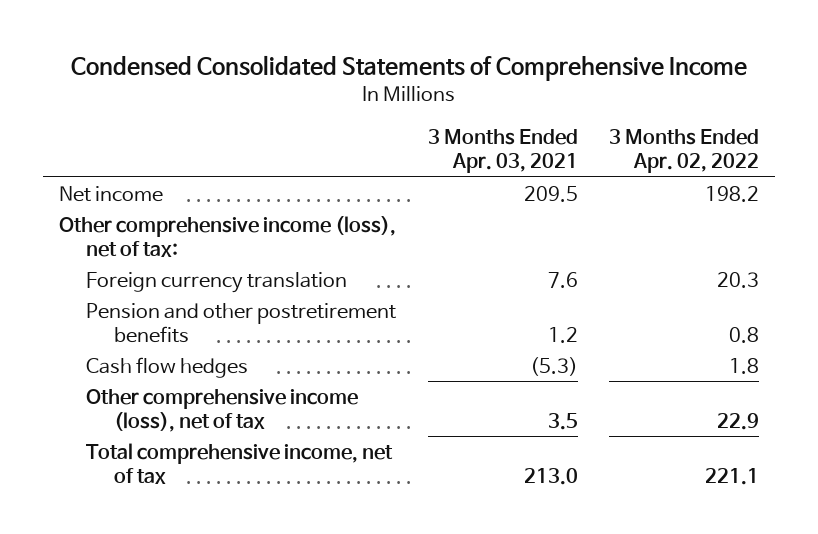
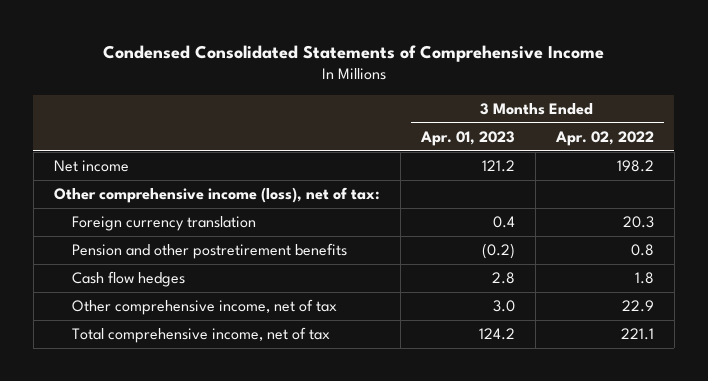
[427,129,578,174] 3 Months Ended Apr. 03, 2021 -> none
none -> [419,131,515,147] Apr. 01, 2023
[86,388,359,432] Other comprehensive income (loss), net of tax -> [71,299,337,316] Other comprehensive income, net of tax

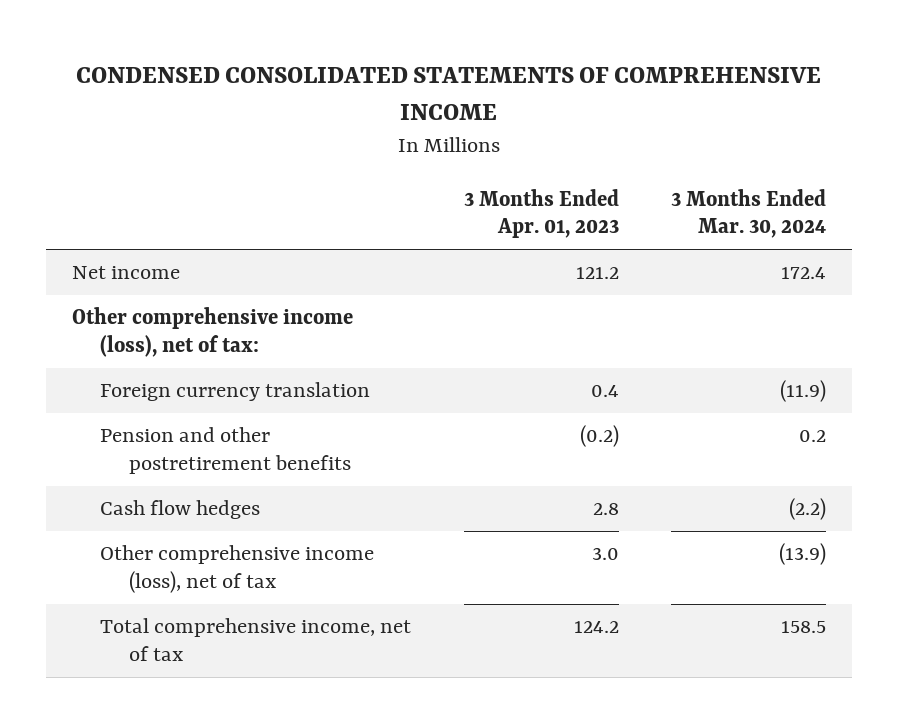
[102,44,604,62] Condensed Consolidated Statements of Comprehensive Income -> [75,66,821,121] CONDENSED CONSOLIDATED STATEMENTS OF COMPREHENSIVE INCOME
[554,131,654,147] Apr. 02, 2022 -> none
none -> [671,188,827,239] 3 Months Ended Mar. 30, 2024
[71,299,337,316] Other comprehensive income, net of tax -> [100,545,375,594] Other comprehensive income (loss), net of tax

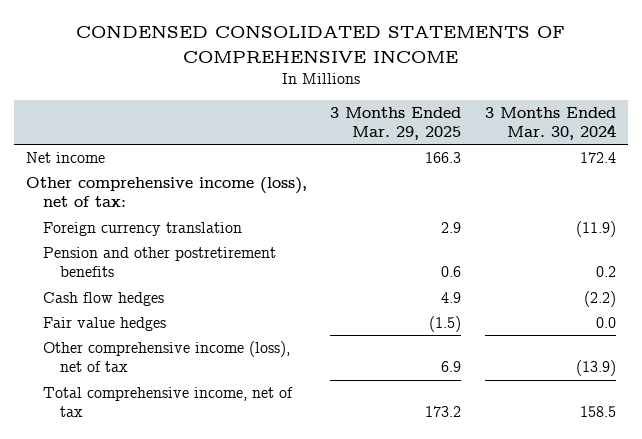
[463,188,619,239] 3 Months Ended Apr. 01, 2023 -> none
none -> [330,106,462,140] 3 Months Ended Mar. 29, 2025
none -> [42,317,166,332] Fair value hedges

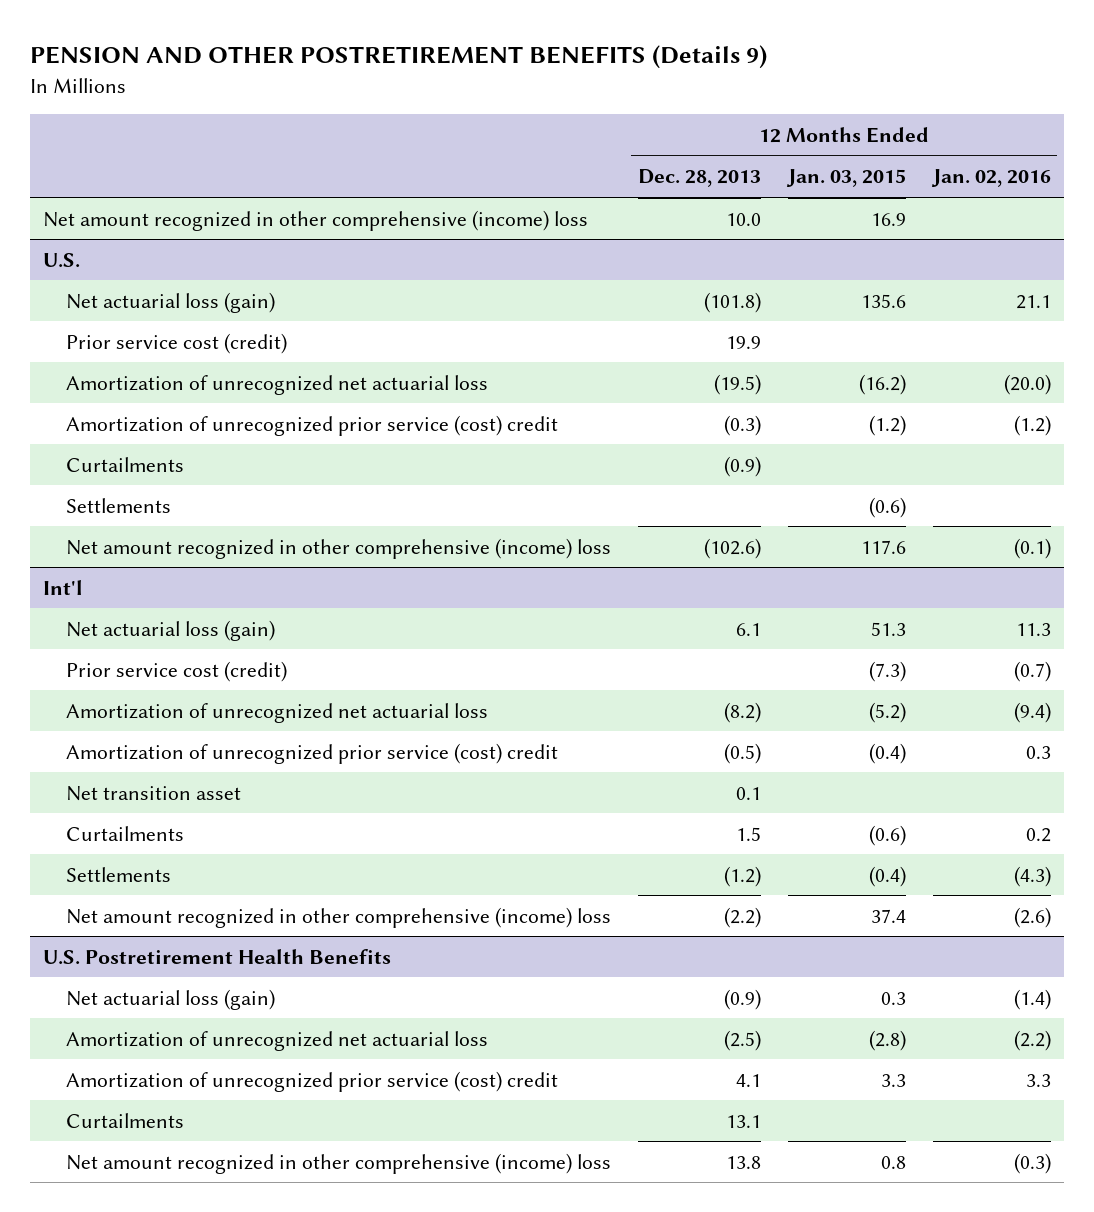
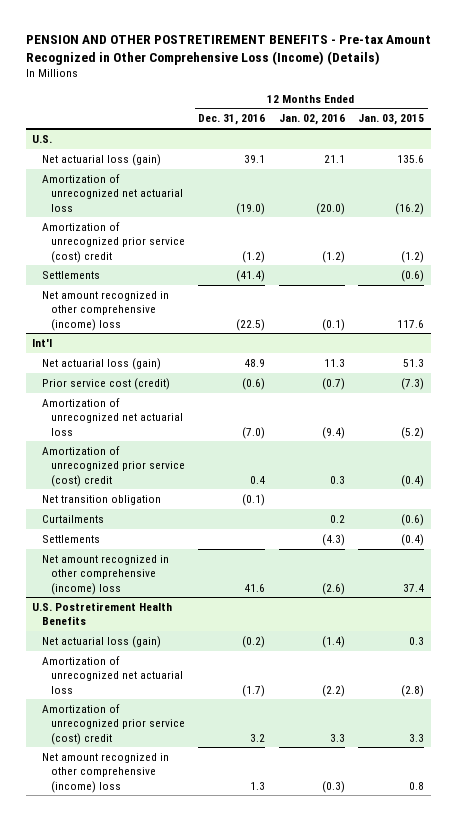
[29,45,767,70] PENSION AND OTHER POSTRETIREMENT BENEFITS (Details 9) -> [25,34,431,65] PENSION AND OTHER POSTRETIREMENT BENEFITS - Pre-tax Amount Recognized in Other Comprehensive Loss (Income) (Details)
[637,169,761,188] Dec. 28, 2013 -> none
none -> [198,114,266,126] Dec. 31, 2016
[43,209,589,231] Net amount recognized in other comprehensive (income) loss -> none
[65,332,287,354] Prior service cost (credit) -> none
[65,456,184,472] Curtailments -> none
[65,785,241,801] Net transition asset -> [41,494,161,505] Net transition obligation
[65,1112,184,1128] Curtailments -> none

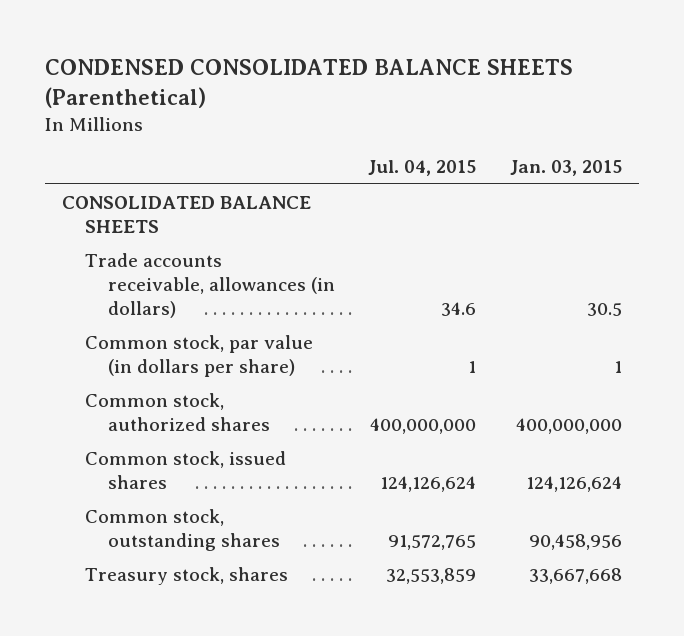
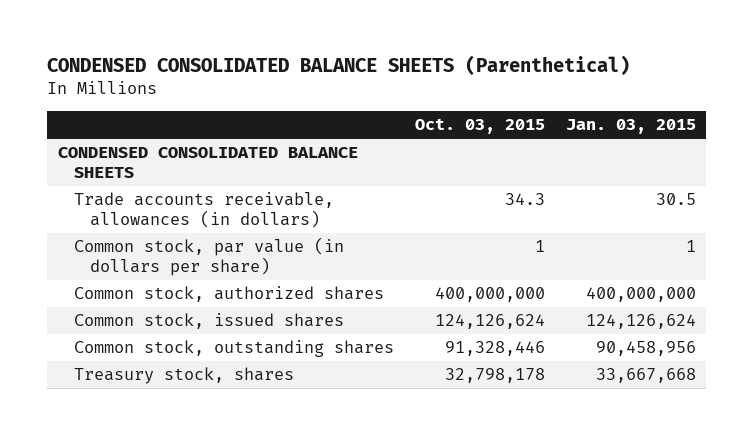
[368,160,477,177] Jul. 04, 2015 -> none
none -> [414,118,545,135] Oct. 03, 2015
[62,195,312,233] CONSOLIDATED BALANCE SHEETS -> [57,147,358,179] CONDENSED CONSOLIDATED BALANCE SHEETS

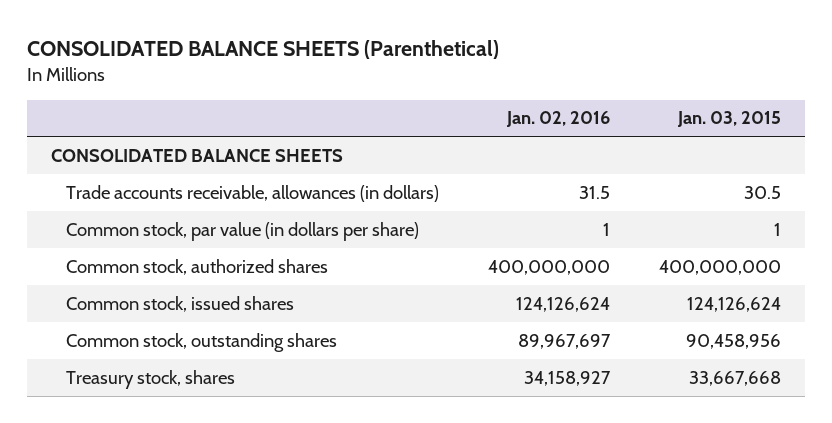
[47,55,631,76] CONDENSED CONSOLIDATED BALANCE SHEETS (Parenthetical) -> [26,39,499,59] CONSOLIDATED BALANCE SHEETS (Parenthetical)
[414,118,545,135] Oct. 03, 2015 -> none
none -> [505,111,610,128] Jan. 02, 2016
[57,147,358,179] CONDENSED CONSOLIDATED BALANCE SHEETS -> [51,148,344,162] CONSOLIDATED BALANCE SHEETS

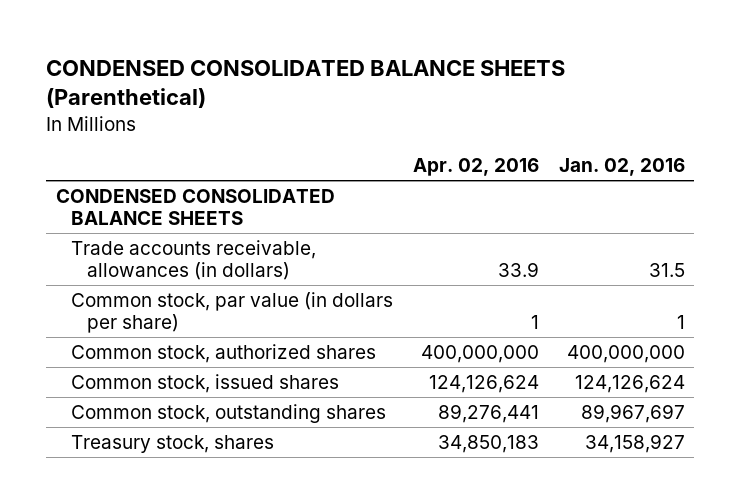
[26,39,499,59] CONSOLIDATED BALANCE SHEETS (Parenthetical) -> [45,59,565,109] CONDENSED CONSOLIDATED BALANCE SHEETS (Parenthetical)
[676,111,781,128] Jan. 03, 2015 -> none
none -> [413,158,540,177] Apr. 02, 2016
[51,148,344,162] CONSOLIDATED BALANCE SHEETS -> [55,188,335,226] CONDENSED CONSOLIDATED BALANCE SHEETS

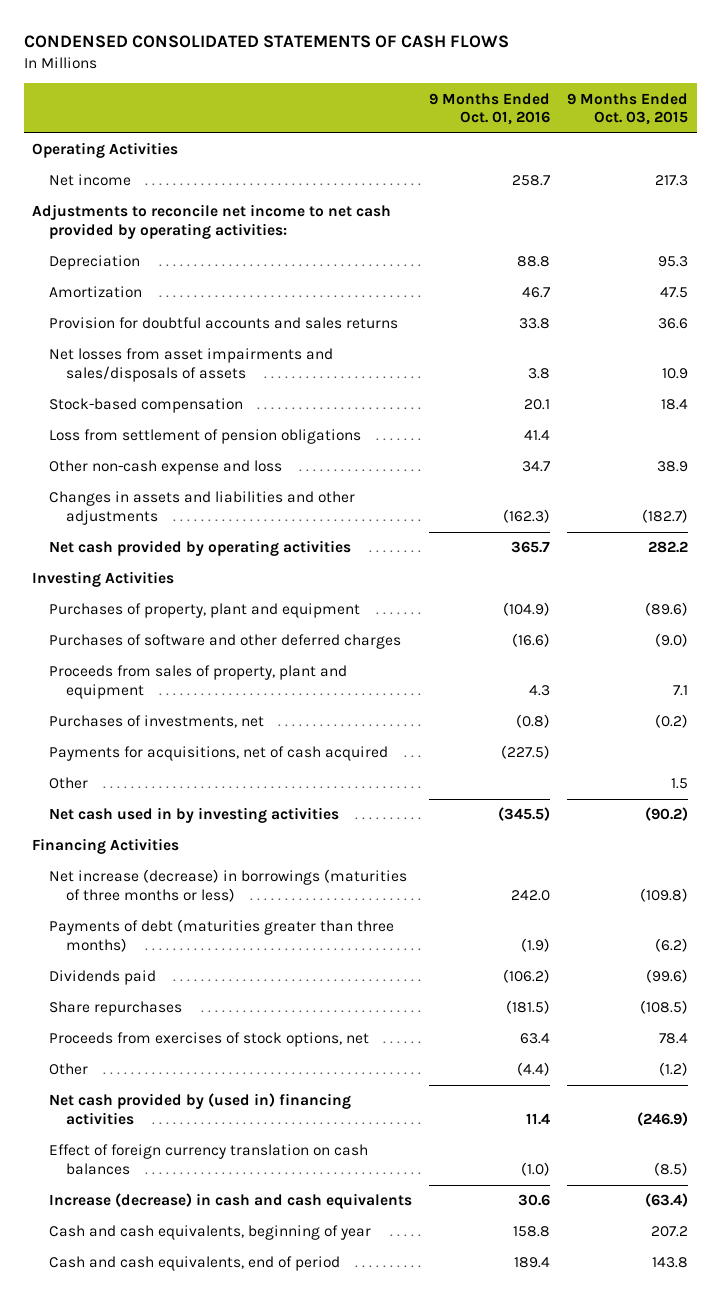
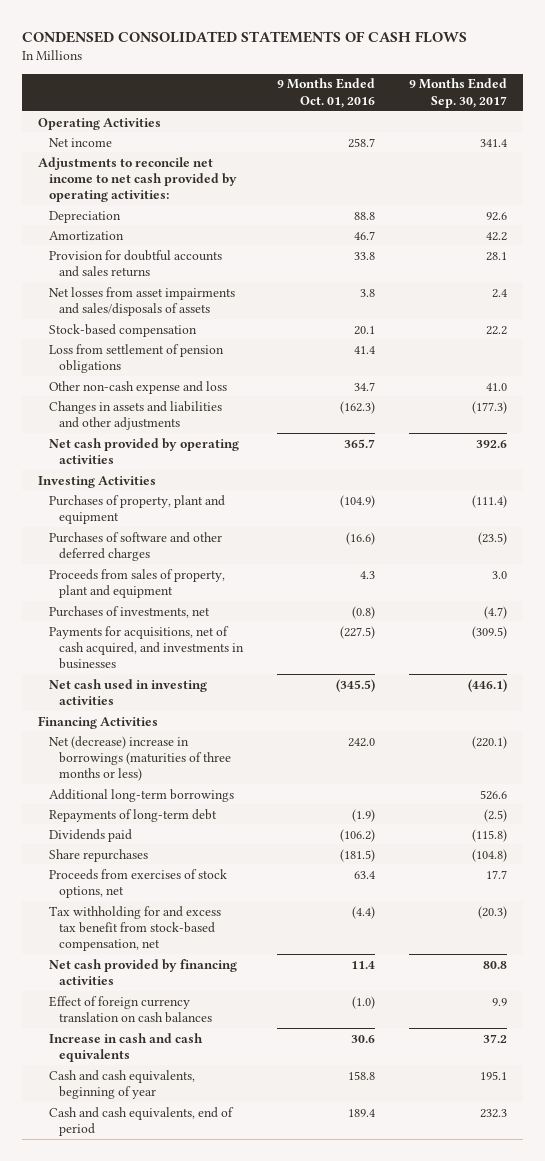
[567,92,689,126] 9 Months Ended Oct. 03, 2015 -> none
none -> [408,78,507,108] 9 Months Ended Sep. 30, 2017
[49,777,89,790] Other -> none
[49,746,389,762] Payments for acquisitions, net of cash acquired -> [48,625,245,670] Payments for acquisitions, net of cash acquired, and investments in businesses
[49,807,340,824] Net cash used in by investing activities -> [48,678,207,705] Net cash used in investing activities
[49,869,408,903] Net increase (decrease) in borrowings (maturities of three months or less) -> [48,735,232,782] Net (decrease) increase in borrowings (maturities of three months or less)
none -> [48,788,234,802] Additional long-term borrowings
[49,919,395,953] Payments of debt (maturities greater than three months) -> [48,808,217,822] Repayments of long-term debt
[49,1063,89,1076] Other -> none
none -> [48,905,221,952] Tax withholding for and excess tax benefit from stock-based compensation, net
[49,1093,352,1126] Net cash provided by (used in) financing activities -> [48,958,237,985] Net cash provided by financing activities
[49,1193,413,1210] Increase (decrease) in cash and cash equivalents -> [48,1032,203,1062] Increase in cash and cash equivalents

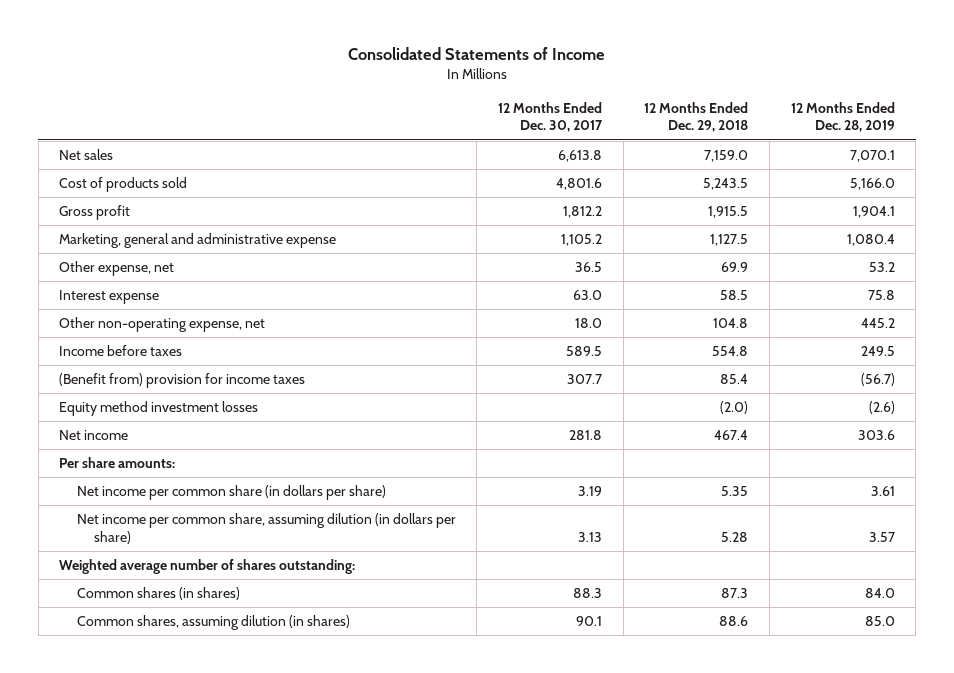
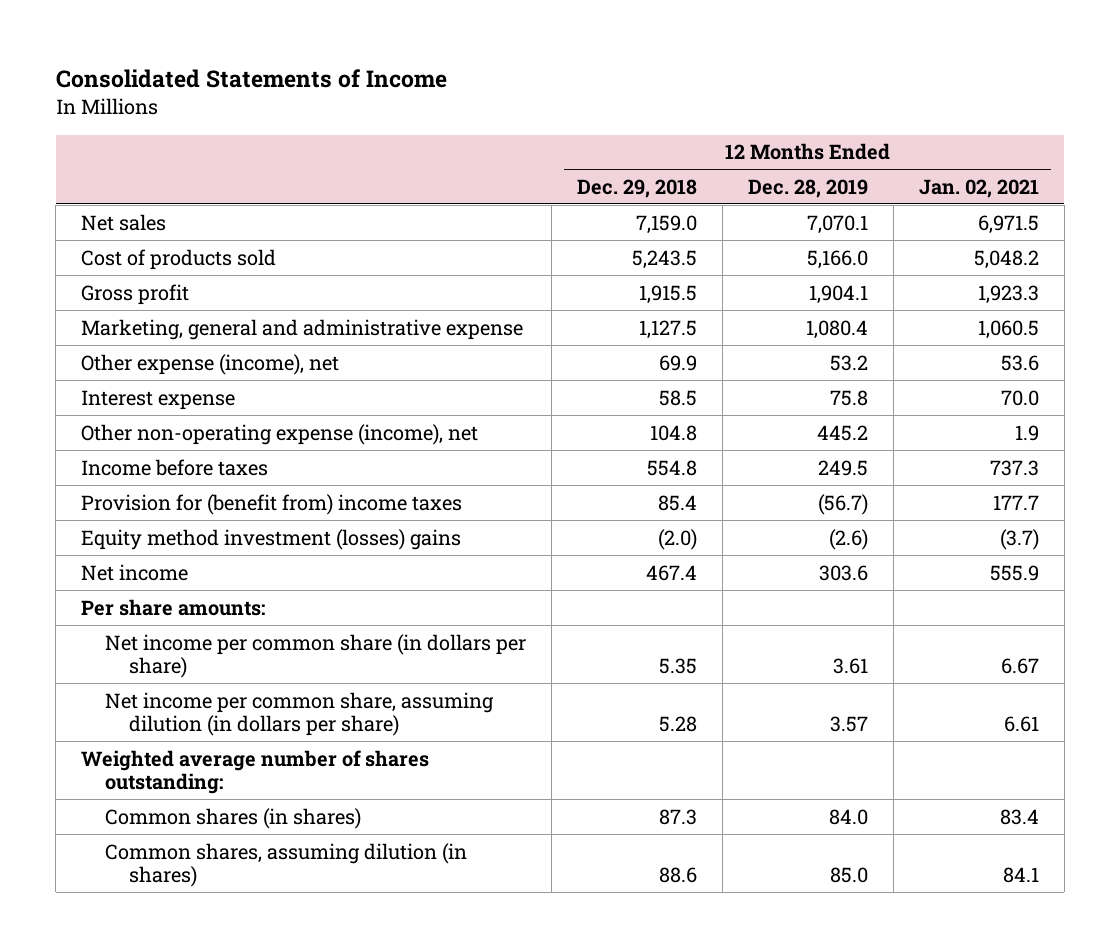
[497,101,603,133] 12 Months Ended Dec. 30, 2017 -> none
none -> [918,178,1039,198] Jan. 02, 2021
[59,261,175,277] Other expense, net -> [81,353,340,375] Other expense (income), net
[59,317,266,333] Other non-operating expense, net -> [81,423,479,445] Other non-operating expense (income), net
[59,373,306,389] (Benefit from) provision for income taxes -> [81,493,463,515] Provision for (benefit from) income taxes
[59,401,259,417] Equity method investment losses -> [81,528,462,550] Equity method investment (losses) gains

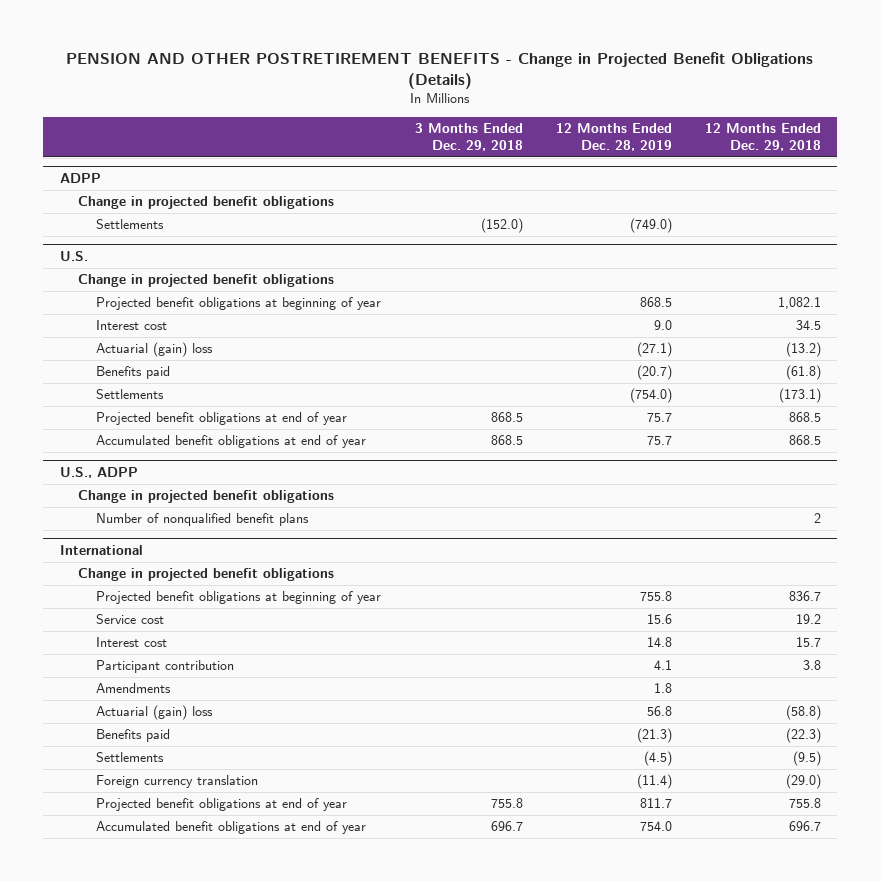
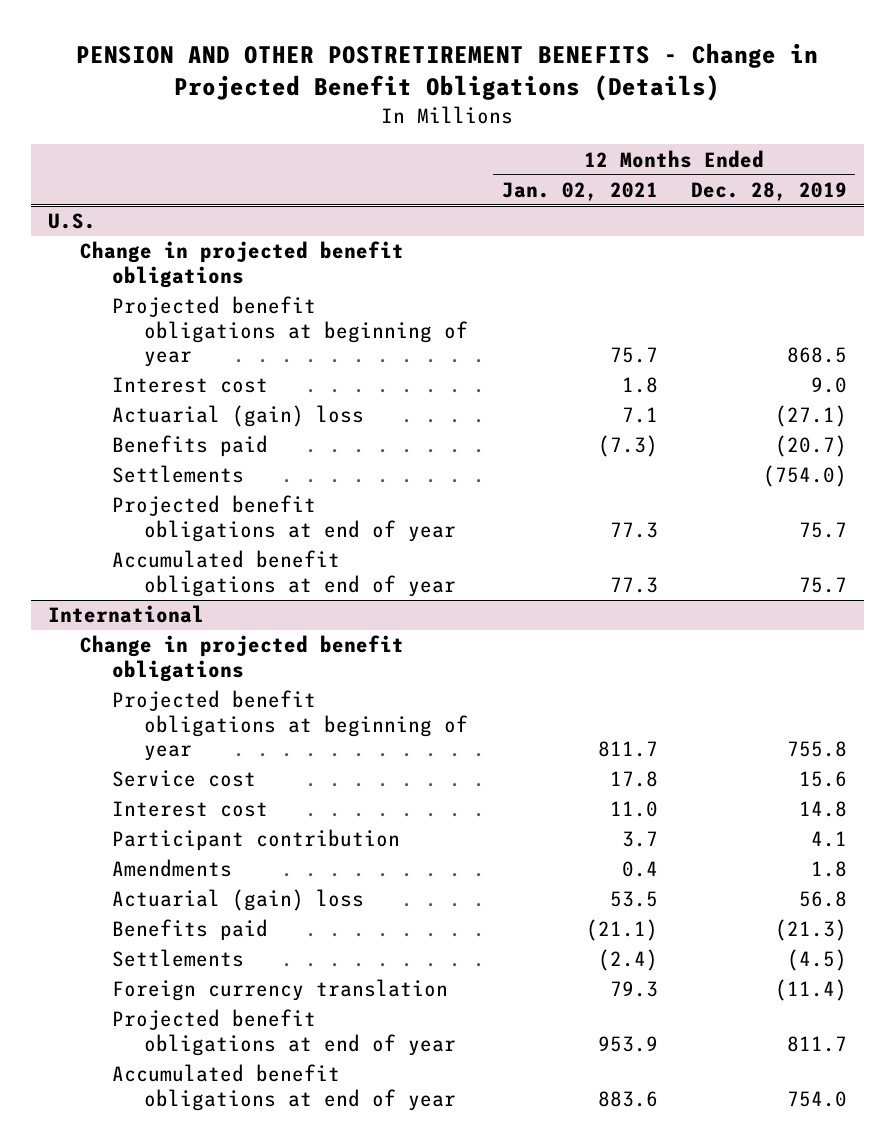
[414,122,523,151] 3 Months Ended Dec. 29, 2018 -> none
[704,122,821,151] 12 Months Ended Dec. 29, 2018 -> none
none -> [501,181,658,201] Jan. 02, 2021
[59,172,101,183] ADPP -> none
[78,196,335,210] Change in projected benefit obligations -> none
[96,219,165,230] Settlements -> none
[59,466,138,478] U.S., ADPP -> none
[78,490,335,504] Change in projected benefit obligations -> none
[96,513,310,527] Number of nonqualified benefit plans -> none

